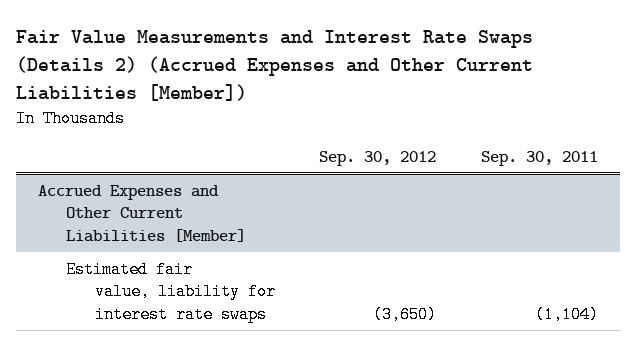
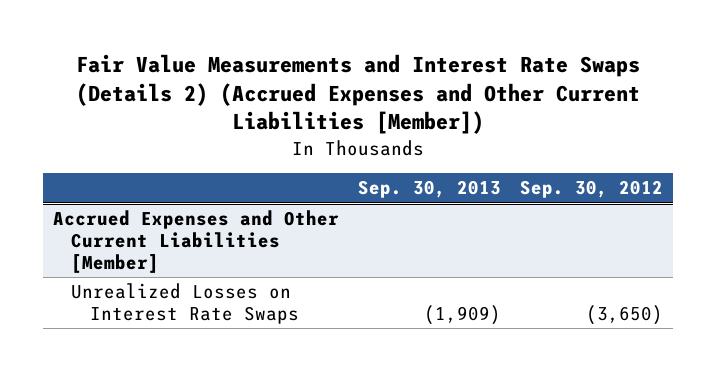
[480,151,598,167] Sep. 30, 2011 -> none
none -> [358,180,502,199] Sep. 30, 2013
[66,260,276,324] Estimated fair value, liability for interest rate swaps -> [71,283,299,324] Unrealized Losses on Interest Rate Swaps

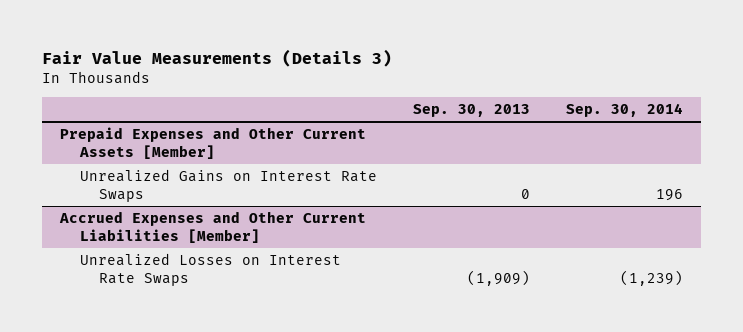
[76,53,641,135] Fair Value Measurements and Interest Rate Swaps (Details 2) (Accrued Expenses and Other Current Liabilities [Member]) -> [41,48,392,67] Fair Value Measurements (Details 3)
[520,180,664,199] Sep. 30, 2012 -> none
none -> [565,102,683,117] Sep. 30, 2014
none -> [59,127,366,159] Prepaid Expenses and Other Current Assets [Member]
none -> [79,169,377,202] Unrealized Gains on Interest Rate Swaps

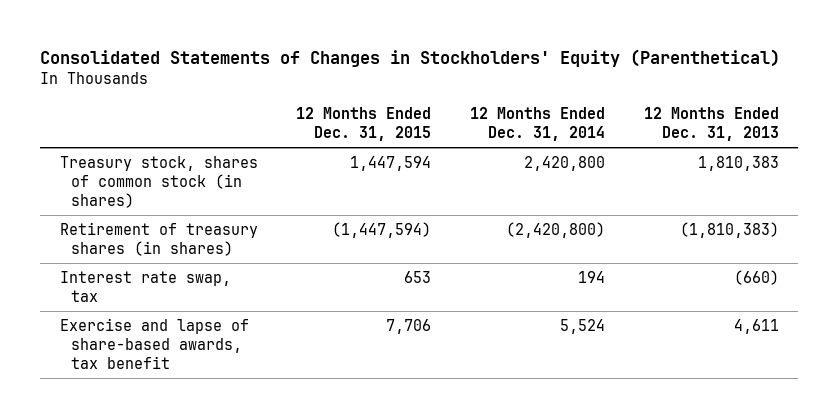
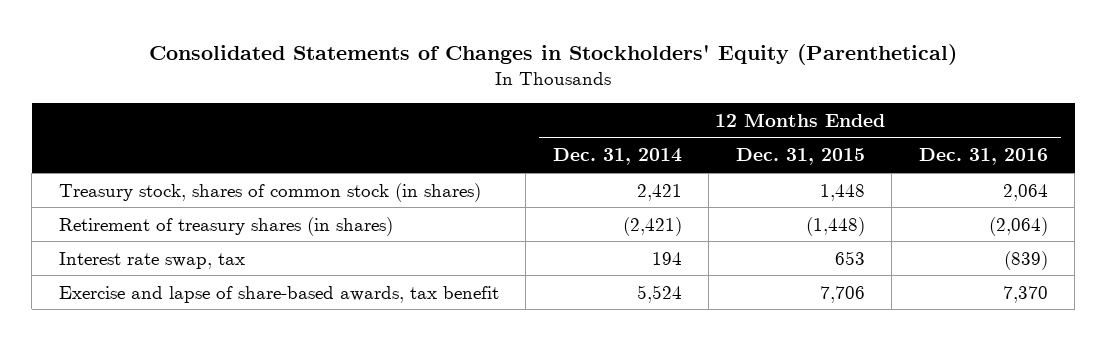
[643,106,779,141] 12 Months Ended Dec. 31, 2013 -> none
none -> [918,148,1048,166] Dec. 31, 2016
[350,156,432,172] 1,447,594 -> [819,183,865,201] 1,448
[524,156,606,172] 2,420,800 -> [636,183,682,201] 2,421
[332,222,432,239] (1,447,594) -> [805,216,865,236] (1,448)
[506,222,606,239] (2,420,800) -> [622,216,682,236] (2,421)

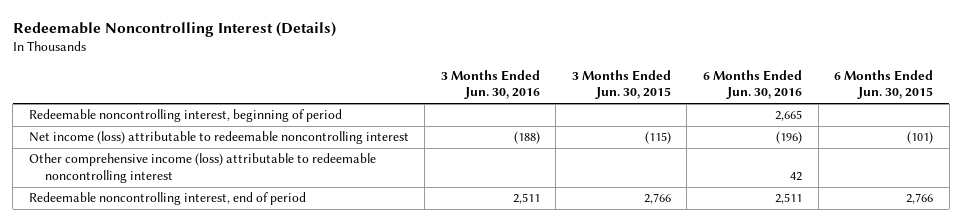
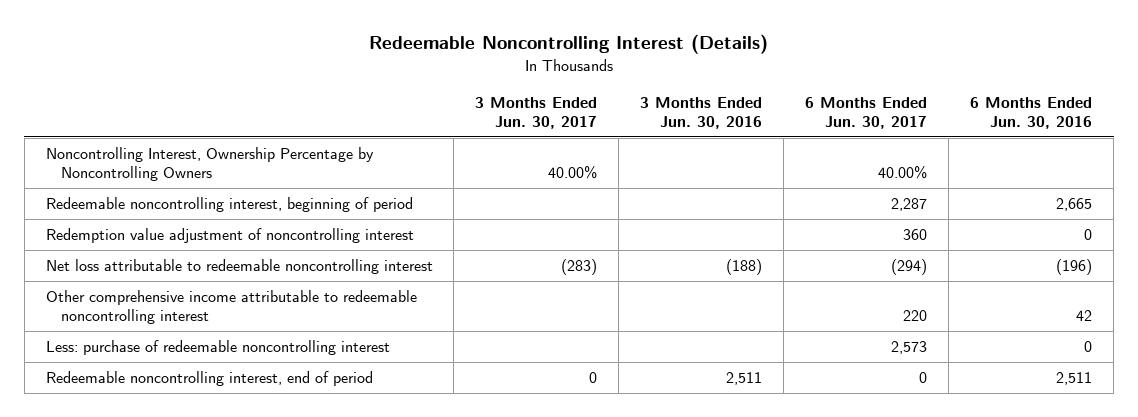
[571,69,671,100] 3 Months Ended Jun. 30, 2015 -> none
[834,69,934,100] 6 Months Ended Jun. 30, 2015 -> none
none -> [475,96,598,129] 3 Months Ended Jun. 30, 2017
none -> [805,96,928,129] 6 Months Ended Jun. 30, 2017
none -> [45,147,374,182] Noncontrolling Interest, Ownership Percentage by Noncontrolling Owners
none -> [45,228,414,244] Redemption value adjustment of noncontrolling interest
[28,131,409,145] Net income (loss) attributable to redeemable noncontrolling interest -> [45,259,433,275] Net loss attributable to redeemable noncontrolling interest
[28,153,376,183] Other comprehensive income (loss) attributable to redeemable noncontrolling interest -> [45,290,417,325] Other comprehensive income attributable to redeemable noncontrolling interest
none -> [45,340,390,356] Less: purchase of redeemable noncontrolling interest

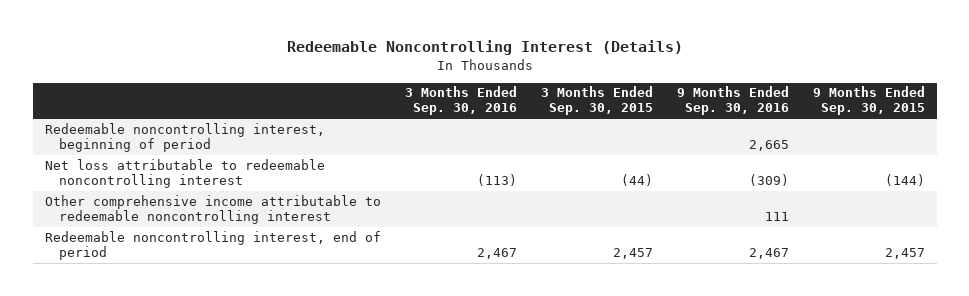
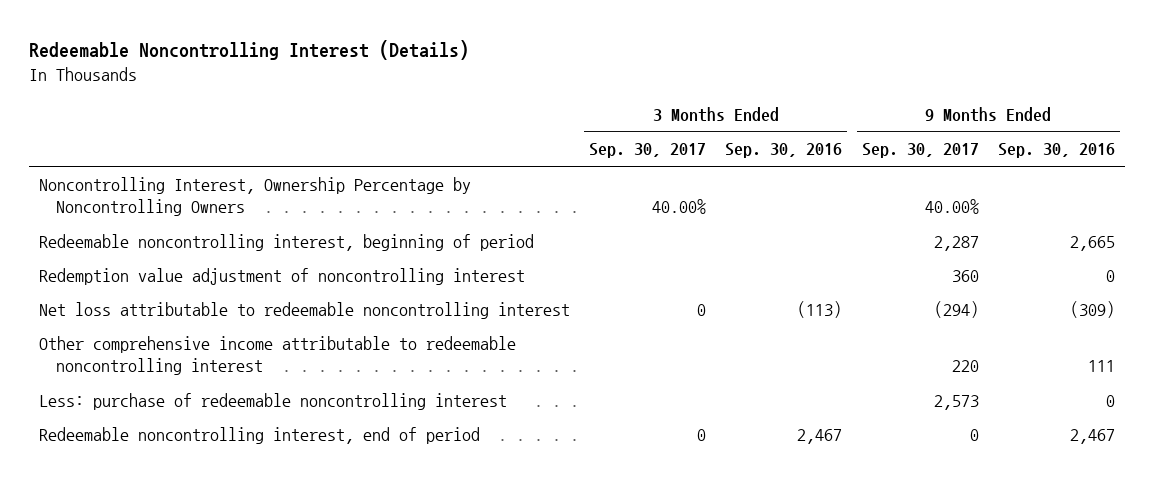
[540,86,653,116] 3 Months Ended Sep. 30, 2015 -> none
[812,86,925,116] 9 Months Ended Sep. 30, 2015 -> none
none -> [589,143,707,159] Sep. 30, 2017
none -> [861,143,979,159] Sep. 30, 2017
none -> [38,176,471,217] Noncontrolling Interest, Ownership Percentage by Noncontrolling Owners
none -> [38,267,525,285] Redemption value adjustment of noncontrolling interest
none -> [38,392,507,410] Less: purchase of redeemable noncontrolling interest

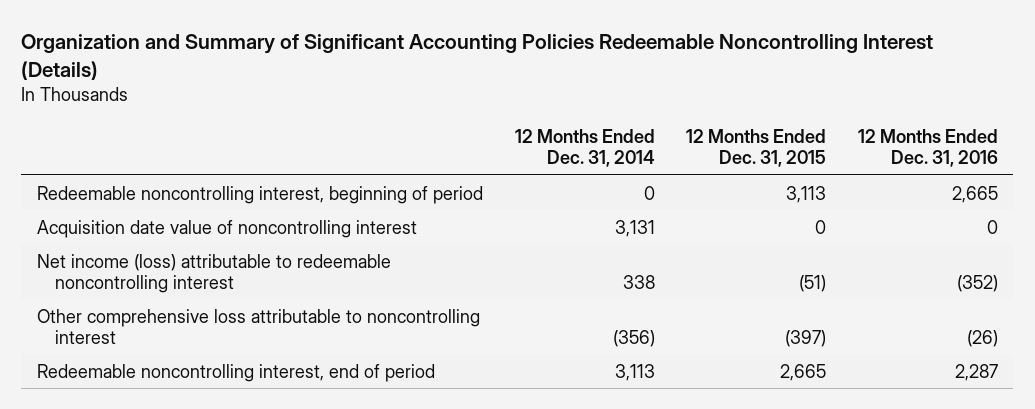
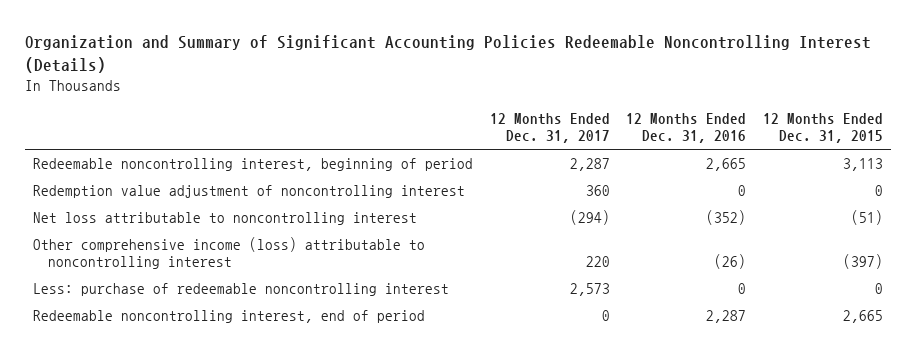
[514,128,655,168] 12 Months Ended Dec. 31, 2014 -> none
none -> [489,112,610,144] 12 Months Ended Dec. 31, 2017
[37,219,418,238] Acquisition date value of noncontrolling interest -> [33,185,466,199] Redemption value adjustment of noncontrolling interest
[37,253,392,294] Net income (loss) attributable to redeemable noncontrolling interest -> [33,212,418,226] Net loss attributable to noncontrolling interest
[37,308,481,345] Other comprehensive loss attributable to noncontrolling interest -> [33,237,426,270] Other comprehensive income (loss) attributable to noncontrolling interest
none -> [33,283,450,297] Less: purchase of redeemable noncontrolling interest

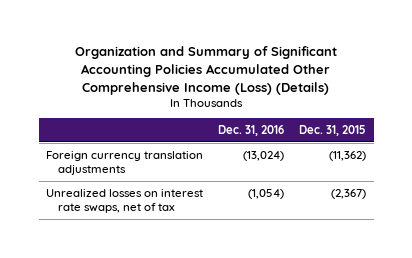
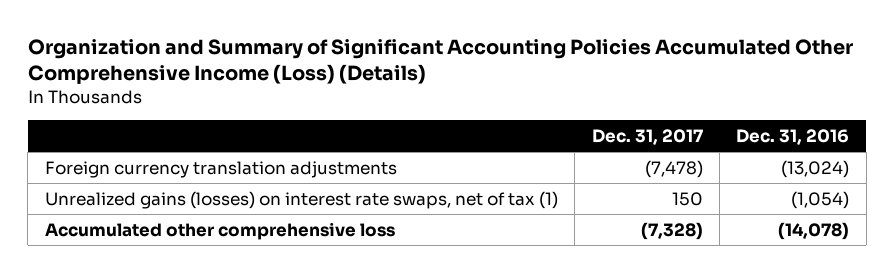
[299,125,367,137] Dec. 31, 2015 -> none
none -> [591,128,703,145] Dec. 31, 2017
[46,188,204,214] Unrealized losses on interest rate swaps, net of tax -> [44,190,558,209] Unrealized gains (losses) on interest rate swaps, net of tax (1)
none -> [44,221,395,240] Accumulated other comprehensive loss

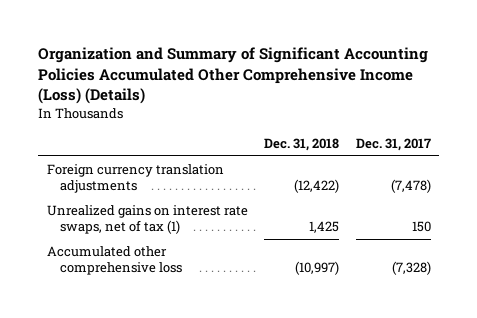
[736,128,850,145] Dec. 31, 2016 -> none
none -> [264,138,340,152] Dec. 31, 2018
[44,190,558,209] Unrealized gains (losses) on interest rate swaps, net of tax (1) -> [46,204,248,235] Unrealized gains on interest rate swaps, net of tax (1)

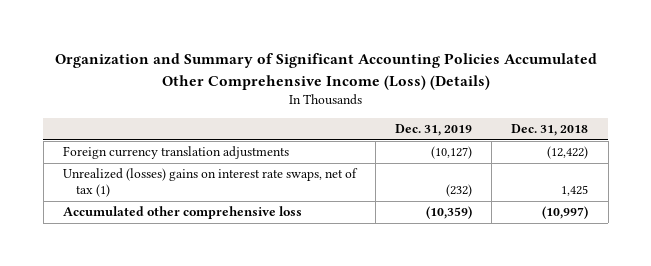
[355,138,431,152] Dec. 31, 2017 -> none
none -> [395,124,473,137] Dec. 31, 2019
[46,204,248,235] Unrealized gains on interest rate swaps, net of tax (1) -> [62,168,358,198] Unrealized (losses) gains on interest rate swaps, net of tax (1)

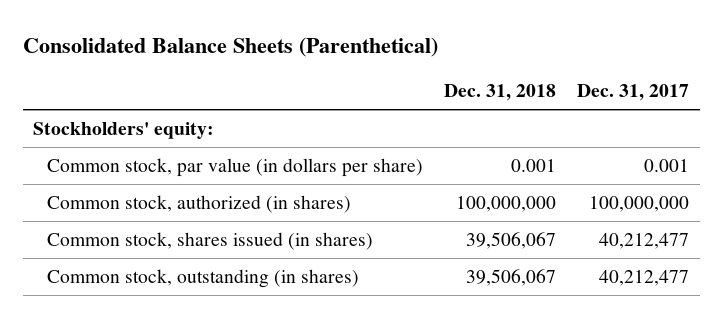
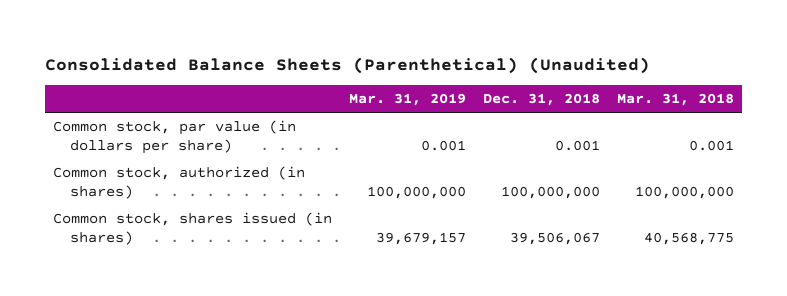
[22,36,438,57] Consolidated Balance Sheets (Parenthetical) -> [45,56,651,74] Consolidated Balance Sheets (Parenthetical) (Unaudited)
[577,83,690,101] Dec. 31, 2017 -> none
none -> [349,93,467,107] Mar. 31, 2019
none -> [616,93,734,107] Mar. 31, 2018
[33,121,215,139] Stockholders' equity: -> none
[47,268,360,288] Common stock, outstanding (in shares) -> none

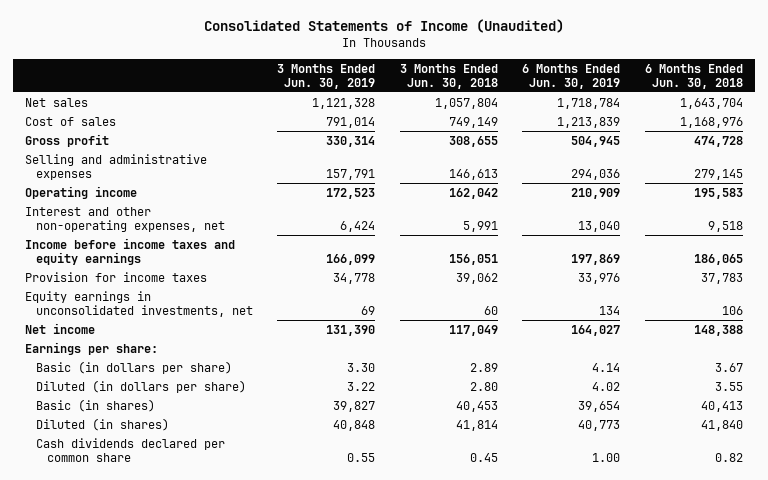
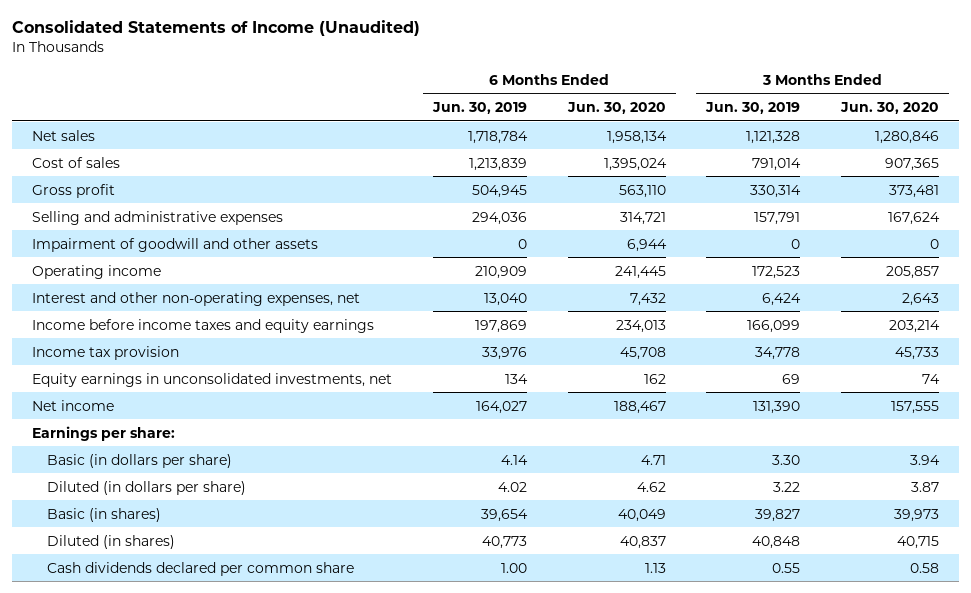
[399,63,498,89] 3 Months Ended Jun. 30, 2018 -> none
[644,63,743,89] 6 Months Ended Jun. 30, 2018 -> none
none -> [566,102,666,115] Jun. 30, 2020
none -> [840,102,940,115] Jun. 30, 2020
none -> [32,237,319,252] Impairment of goodwill and other assets
[25,271,208,282] Provision for income taxes -> [32,345,180,360] Income tax provision

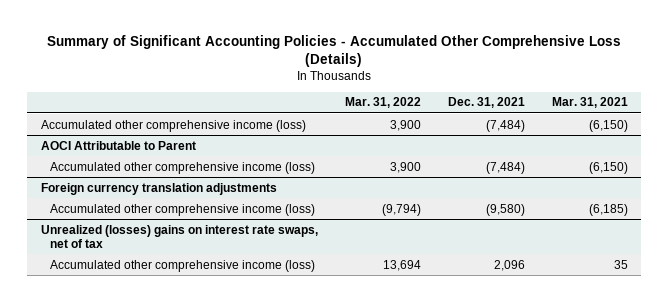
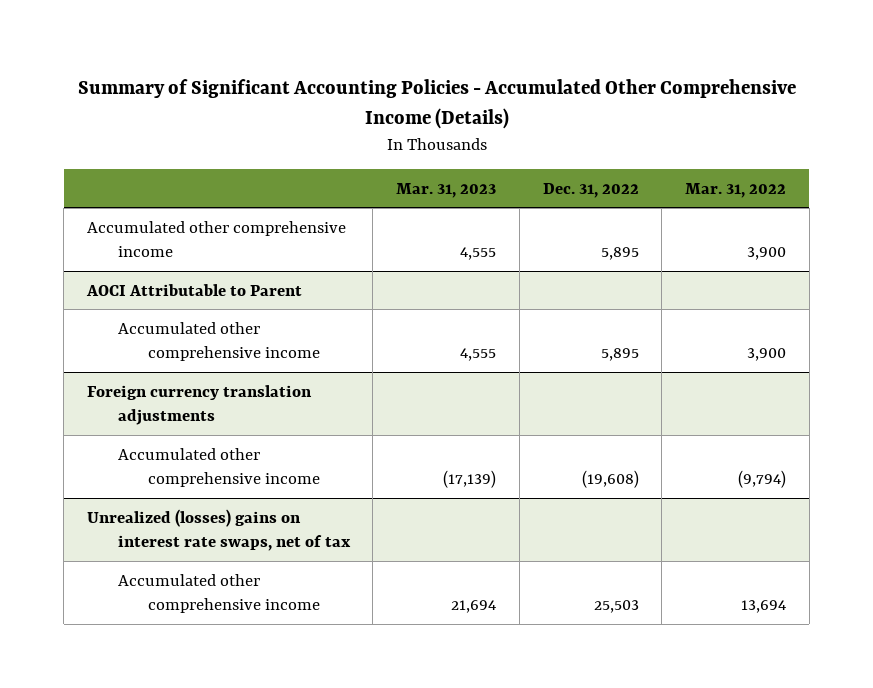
[47,34,622,67] Summary of Significant Accounting Policies - Accumulated Other Comprehensive Loss (Details) -> [77,78,796,129] Summary of Significant Accounting Policies - Accumulated Other Comprehensive Income (Details)
[447,97,525,109] Dec. 31, 2021 -> none
[551,97,628,109] Mar. 31, 2021 -> none
none -> [396,182,497,198] Mar. 31, 2023
none -> [542,182,639,198] Dec. 31, 2022
[40,119,306,132] Accumulated other comprehensive income (loss) -> [87,220,347,258] Accumulated other comprehensive income
[49,161,315,174] Accumulated other comprehensive income (loss) -> [117,321,320,362] Accumulated other comprehensive income
[49,203,315,216] Accumulated other comprehensive income (loss) -> [117,447,320,488] Accumulated other comprehensive income
[49,259,315,272] Accumulated other comprehensive income (loss) -> [117,573,320,614] Accumulated other comprehensive income

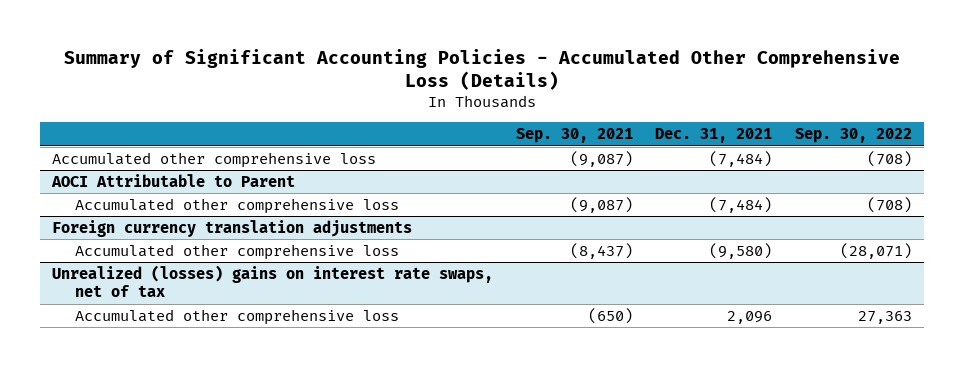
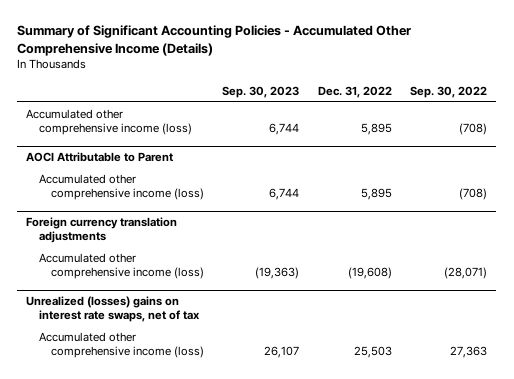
[63,48,900,90] Summary of Significant Accounting Policies - Accumulated Other Comprehensive Loss (Details) -> [17,25,412,56] Summary of Significant Accounting Policies - Accumulated Other Comprehensive Income (Details)
[515,128,633,144] Sep. 30, 2021 -> none
[655,128,773,144] Dec. 31, 2021 -> none
none -> [222,85,300,98] Sep. 30, 2023
none -> [317,85,392,98] Dec. 31, 2022
[51,151,376,168] Accumulated other comprehensive loss -> [26,109,192,136] Accumulated other comprehensive income (loss)
[74,197,399,214] Accumulated other comprehensive loss -> [38,174,205,201] Accumulated other comprehensive income (loss)
[74,243,399,260] Accumulated other comprehensive loss -> [38,253,205,280] Accumulated other comprehensive income (loss)
[74,308,399,325] Accumulated other comprehensive loss -> [38,332,205,359] Accumulated other comprehensive income (loss)

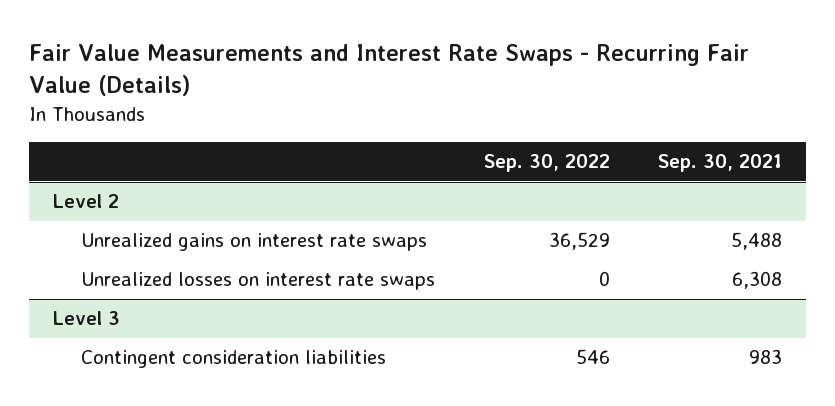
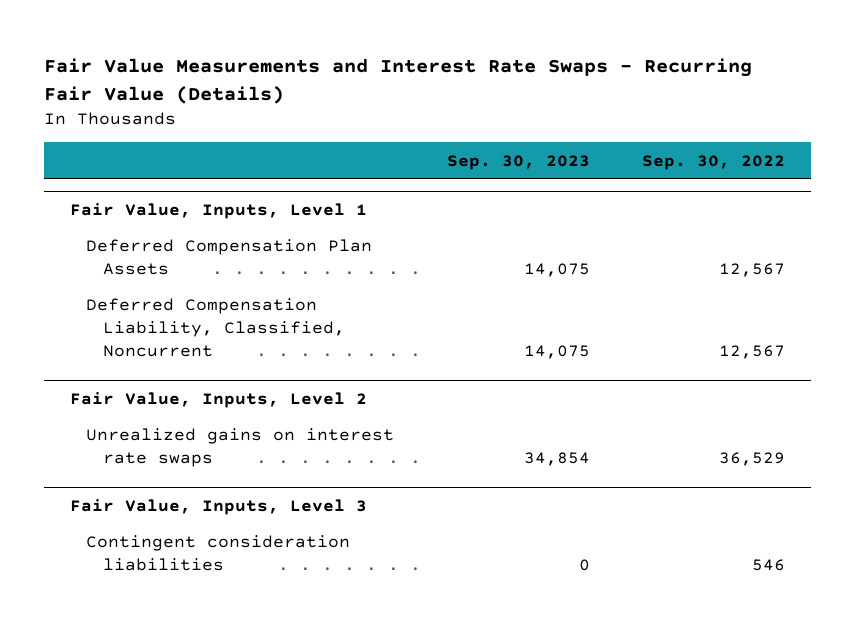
[657,154,782,173] Sep. 30, 2021 -> none
none -> [446,154,590,170] Sep. 30, 2023
none -> [70,202,368,219] Fair Value, Inputs, Level 1
none -> [86,239,373,276] Deferred Compensation Plan Assets
none -> [86,298,345,358] Deferred Compensation Liability, Classified, Noncurrent
[53,194,120,209] Level 2 -> [70,391,368,408] Fair Value, Inputs, Level 2
[81,272,436,291] Unrealized losses on interest rate swaps -> none
[53,311,121,326] Level 3 -> [70,498,368,515] Fair Value, Inputs, Level 3

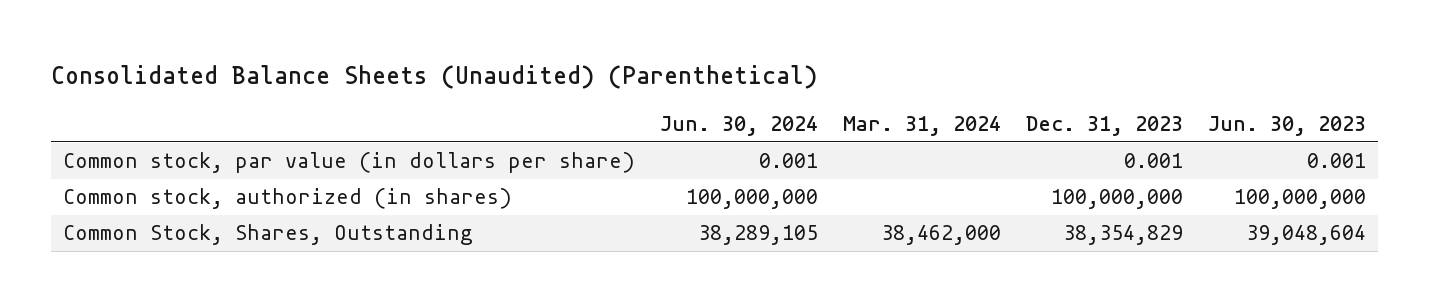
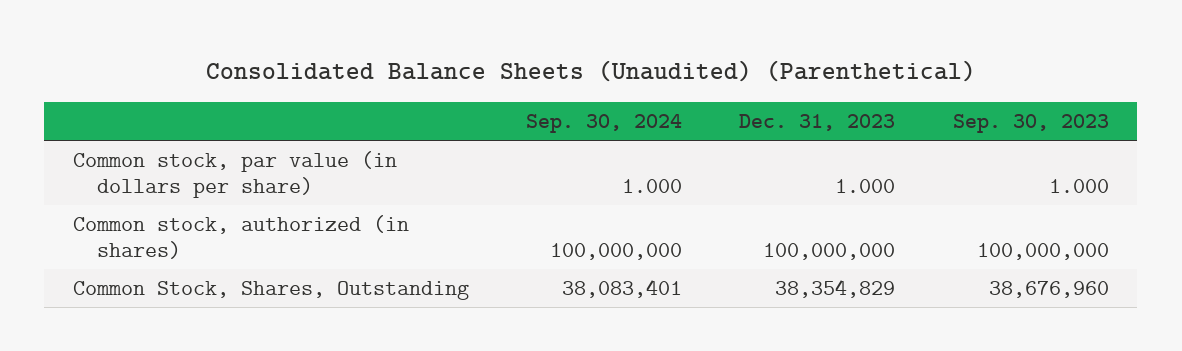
[660,116,819,137] Jun. 30, 2024 -> none
[842,116,1001,137] Mar. 31, 2024 -> none
[1207,116,1366,137] Jun. 30, 2023 -> none
none -> [526,114,683,134] Sep. 30, 2024
none -> [952,114,1109,134] Sep. 30, 2023
[1123,153,1183,169] 0.001 -> [835,179,896,194] 1.000

